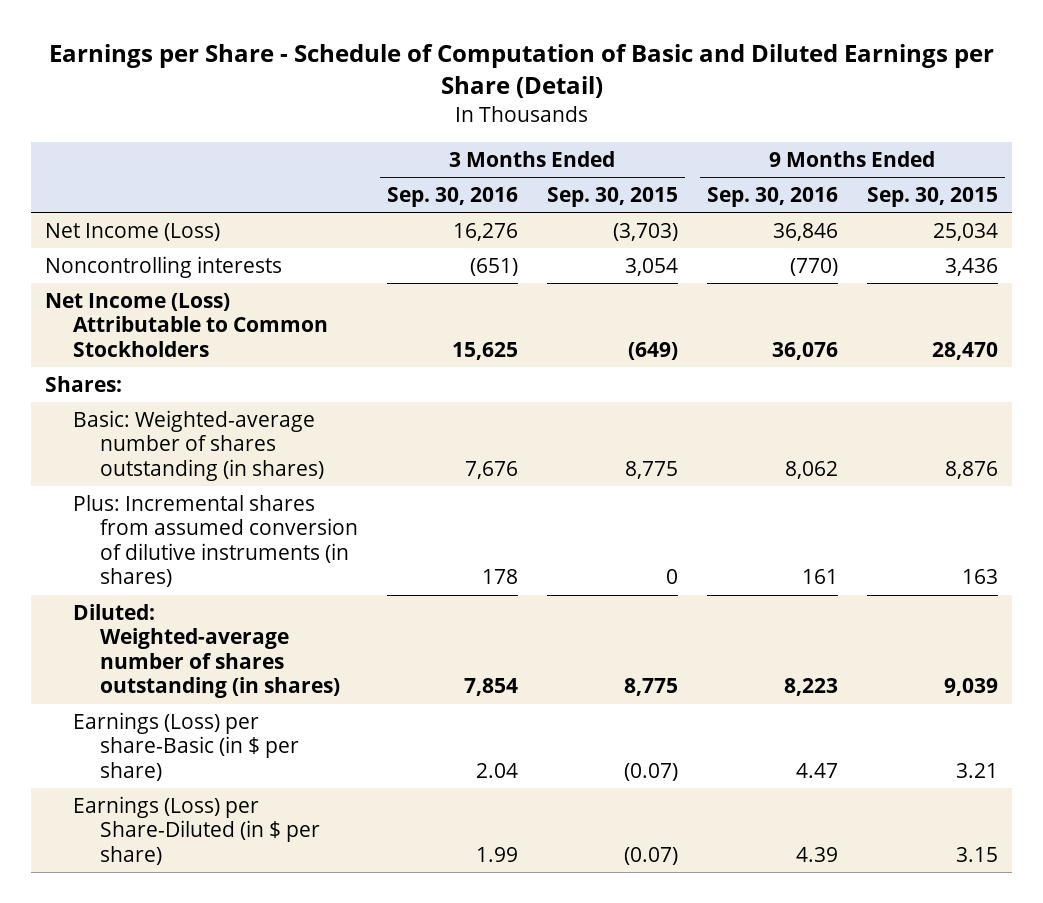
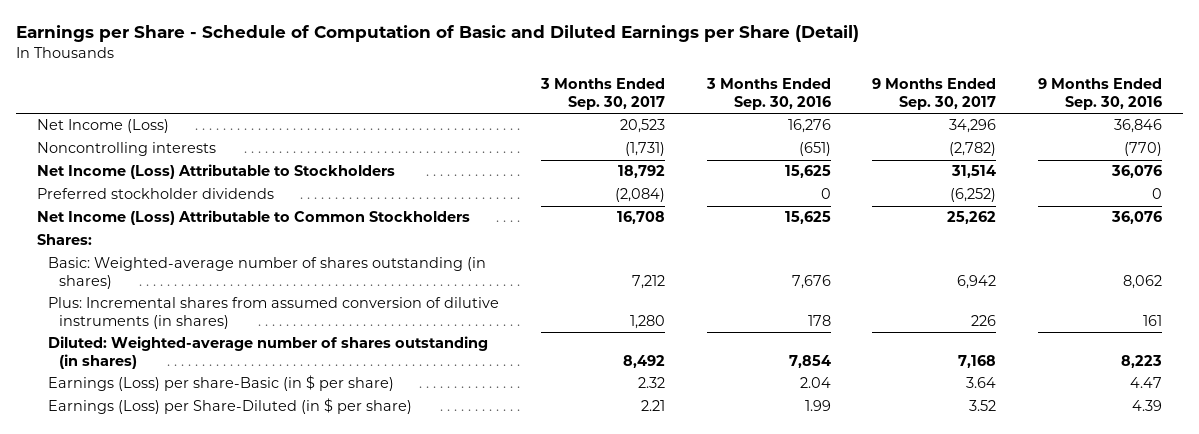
[546,186,678,207] Sep. 30, 2015 -> none
[866,186,998,207] Sep. 30, 2015 -> none
none -> [539,78,665,110] 3 Months Ended Sep. 30, 2017
none -> [872,78,997,110] 9 Months Ended Sep. 30, 2017
none -> [36,164,395,180] Net Income (Loss) Attributable to Stockholders
none -> [36,188,274,200] Preferred stockholder dividends

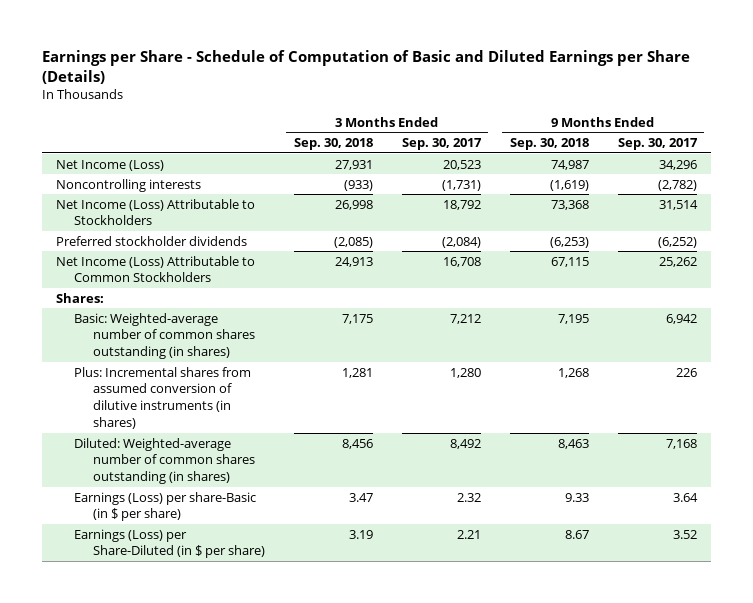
[15,25,859,43] Earnings per Share - Schedule of Computation of Basic and Diluted Earnings per Share (Detail) -> [41,49,690,84] Earnings per Share - Schedule of Computation of Basic and Diluted Earnings per Share (Details)
[705,78,831,110] 3 Months Ended Sep. 30, 2016 -> none
[1038,78,1163,110] 9 Months Ended Sep. 30, 2016 -> none
none -> [293,138,373,151] Sep. 30, 2018
none -> [509,138,589,151] Sep. 30, 2018
[47,257,486,290] Basic: Weighted-average number of shares outstanding (in shares) -> [74,312,255,360] Basic: Weighted-average number of common shares outstanding (in shares)
[47,336,488,370] Diluted: Weighted-average number of shares outstanding (in shares) -> [74,437,255,485] Diluted: Weighted-average number of common shares outstanding (in shares)

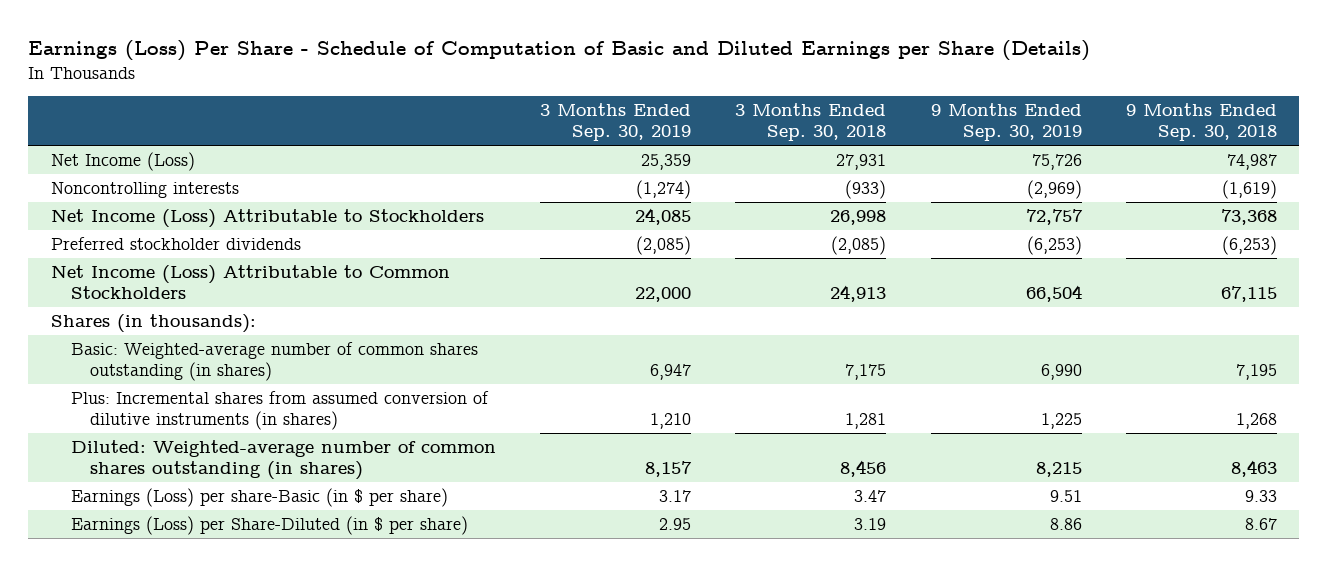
[41,49,690,84] Earnings per Share - Schedule of Computation of Basic and Diluted Earnings per Share (Details) -> [28,40,1091,62] Earnings (Loss) Per Share - Schedule of Computation of Basic and Diluted Earnings per Share (Details)
[401,138,482,151] Sep. 30, 2017 -> none
[617,138,698,151] Sep. 30, 2017 -> none
none -> [539,103,691,141] 3 Months Ended Sep. 30, 2019
none -> [930,103,1082,141] 9 Months Ended Sep. 30, 2019
[56,292,105,303] Shares: -> [50,314,256,334] Shares (in thousands):

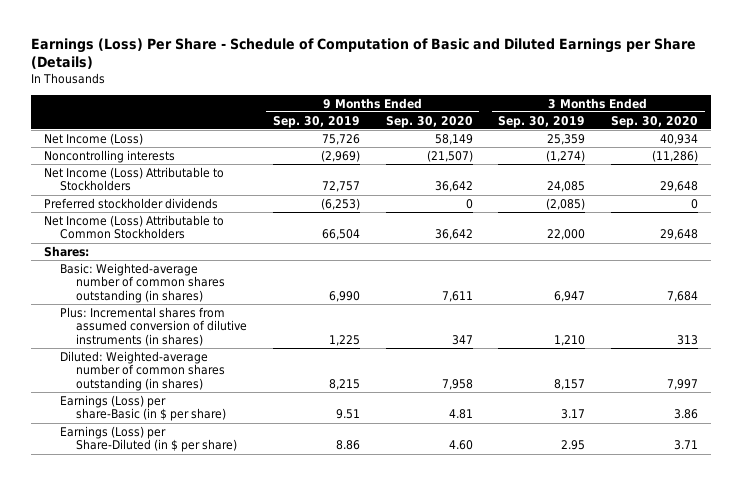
[735,103,887,141] 3 Months Ended Sep. 30, 2018 -> none
[1125,103,1277,141] 9 Months Ended Sep. 30, 2018 -> none
none -> [385,115,473,128] Sep. 30, 2020
none -> [611,115,699,128] Sep. 30, 2020
[50,314,256,334] Shares (in thousands): -> [43,245,89,257] Shares:

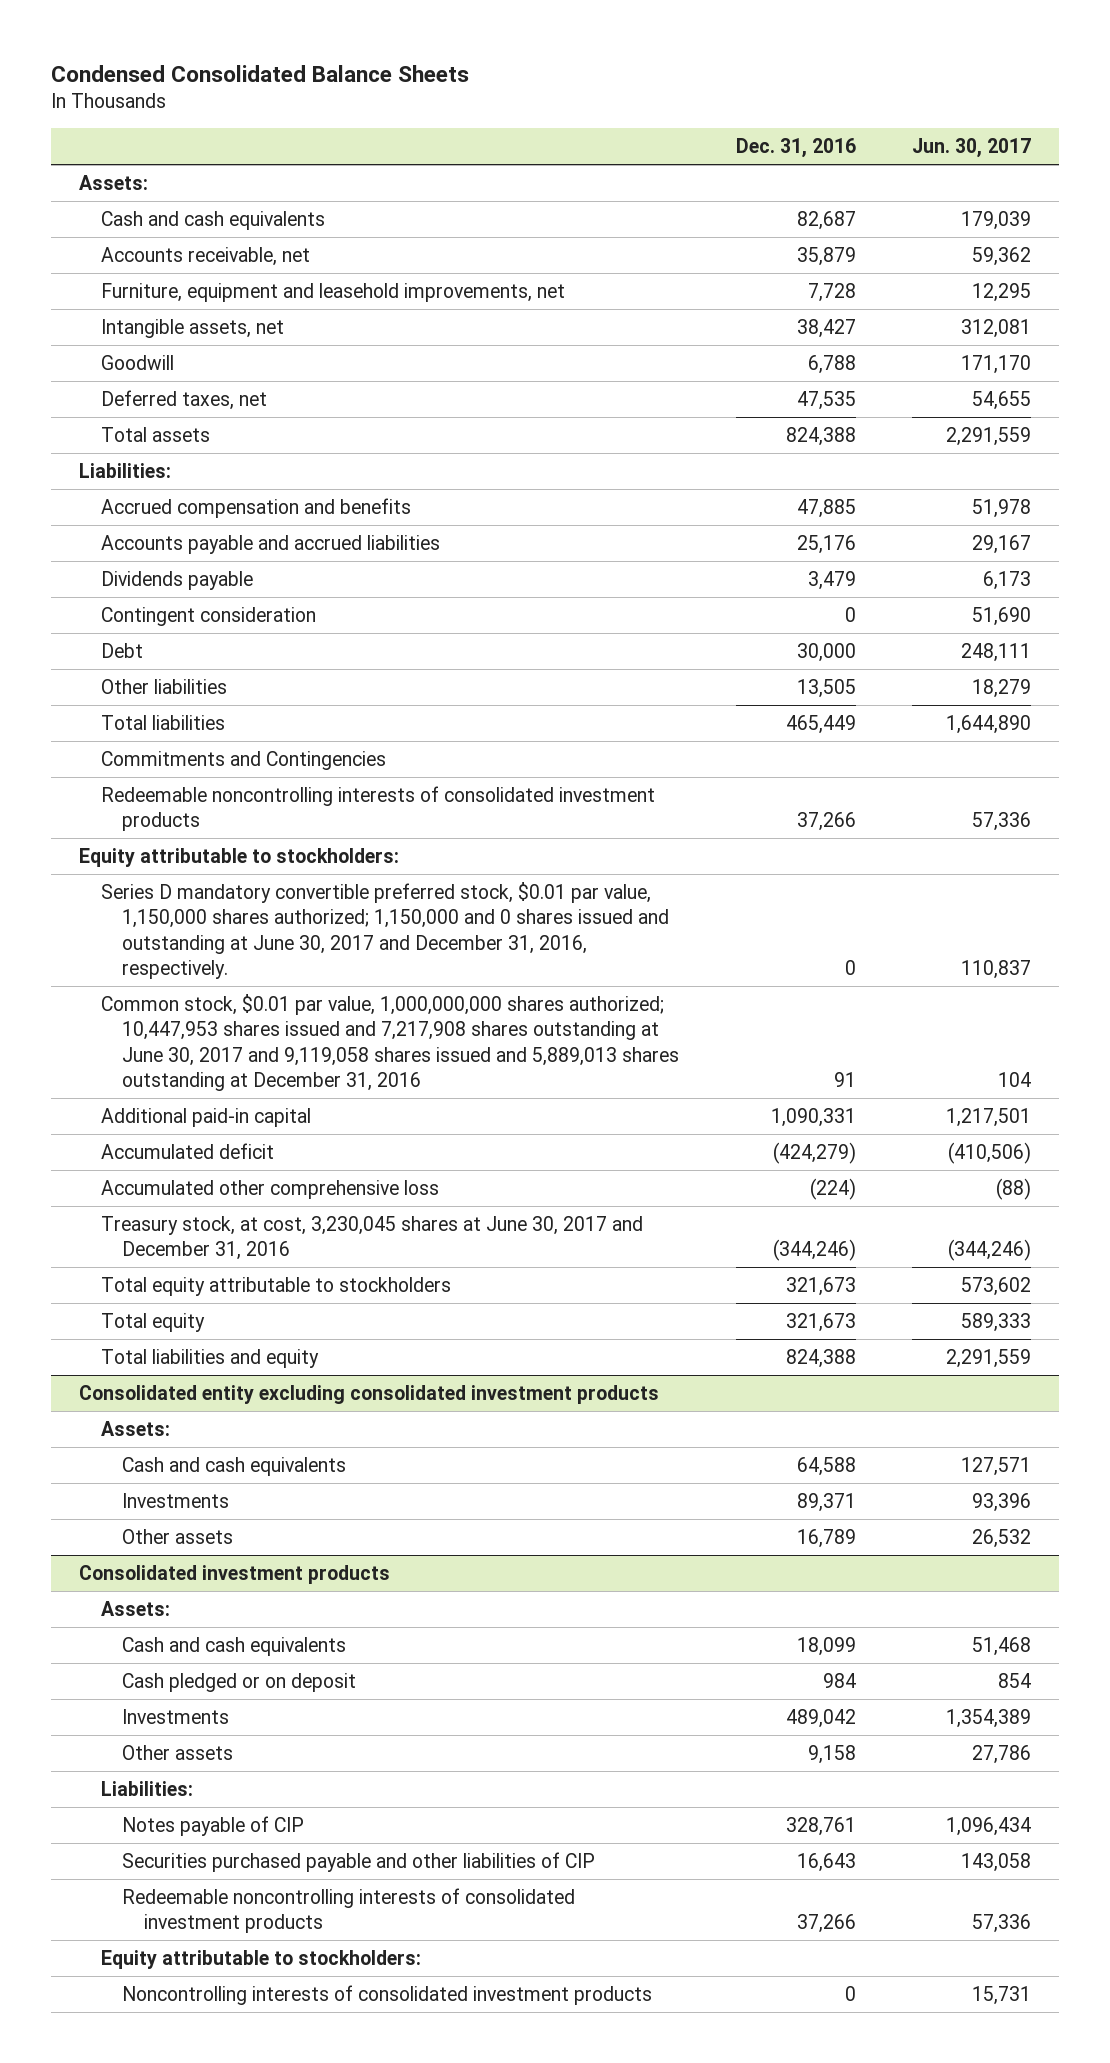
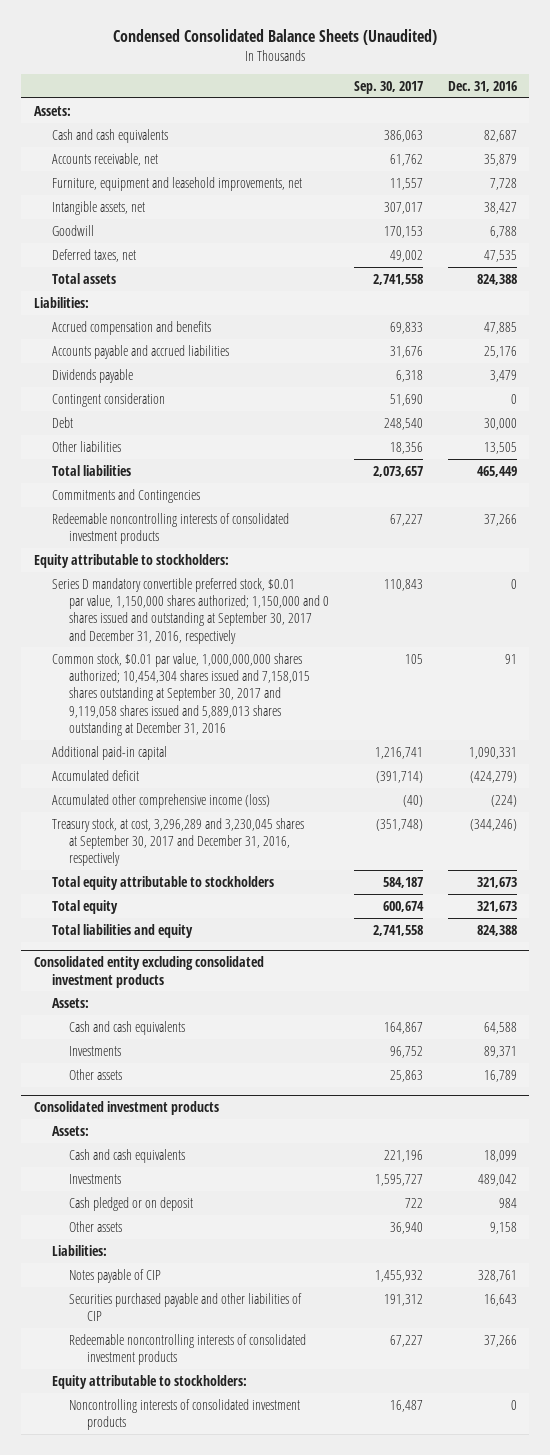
[51,64,470,82] Condensed Consolidated Balance Sheets -> [113,29,438,46] Condensed Consolidated Balance Sheets (Unaudited)
[911,138,1031,159] Jun. 30, 2017 -> none
none -> [353,80,423,94] Sep. 30, 2017
[100,881,670,980] Series D mandatory convertible preferred stock, $0.01 par value, 1,150,000 shares authorized; 1,150,000 and 0 shares issued and outstanding at June 30, 2017 and December 31, 2016, respectively. -> [51,577,330,644] Series D mandatory convertible preferred stock, $0.01 par value, 1,150,000 shares authorized; 1,150,000 and 0 shares issued and outstanding at September 30, 2017 and December 31, 2016, respectively
[100,993,680,1092] Common stock, $0.01 par value, 1,000,000,000 shares authorized; 10,447,953 shares issued and 7,217,908 shares outstanding at June 30, 2017 and 9,119,058 shares issued and 5,889,013 shares outstanding at December 31, 2016 -> [51,652,311,736] Common stock, $0.01 par value, 1,000,000,000 shares authorized; 10,454,304 shares issued and 7,158,015 shares outstanding at September 30, 2017 and 9,119,058 shares issued and 5,889,013 shares outstanding at December 31, 2016
[100,1179,439,1199] Accumulated other comprehensive loss -> [51,793,270,808] Accumulated other comprehensive income (loss)
[100,1215,643,1261] Treasury stock, at cost, 3,230,045 shares at June 30, 2017 and December 31, 2016 -> [51,817,304,867] Treasury stock, at cost, 3,296,289 and 3,230,045 shares at September 30, 2017 and December 31, 2016, respectively
[122,1672,357,1692] Cash pledged or on deposit -> [69,1196,194,1211] Cash pledged or on deposit

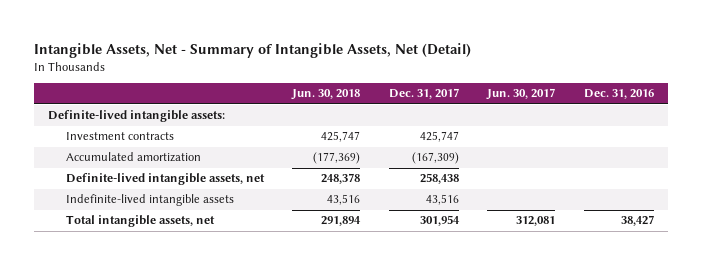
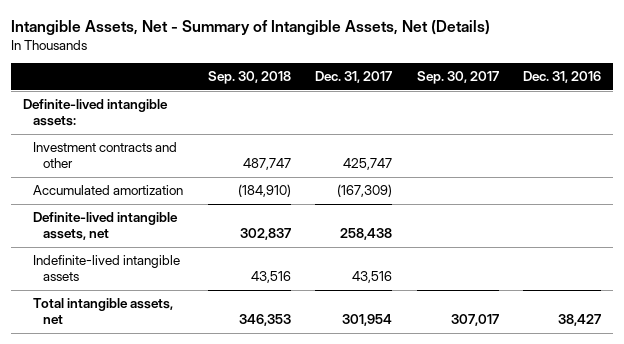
[34,42,472,58] Intangible Assets, Net - Summary of Intangible Assets, Net (Detail) -> [10,19,490,35] Intangible Assets, Net - Summary of Intangible Assets, Net (Details)
[291,89,361,101] Jun. 30, 2018 -> none
[486,88,556,101] Jun. 30, 2017 -> none
none -> [207,71,291,85] Sep. 30, 2018
none -> [416,71,499,85] Sep. 30, 2017
[65,132,174,141] Investment contracts -> [33,142,178,169] Investment contracts and other

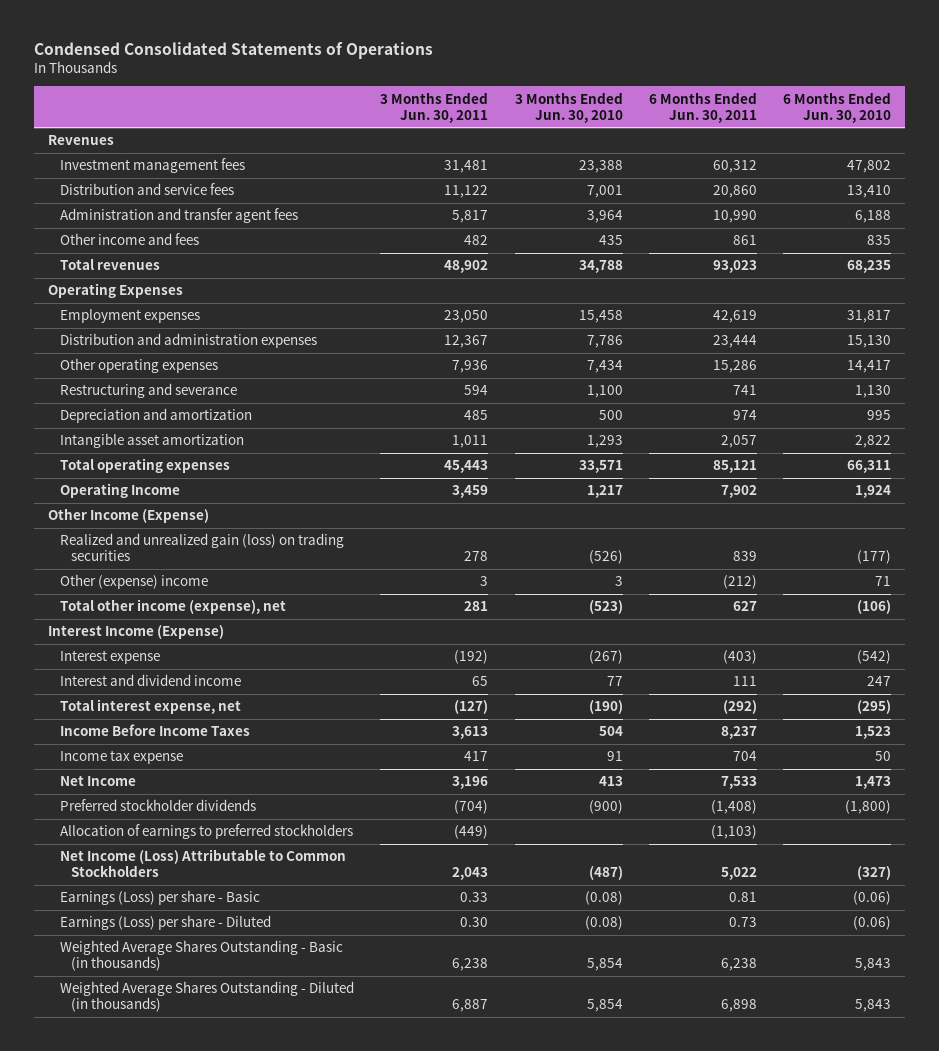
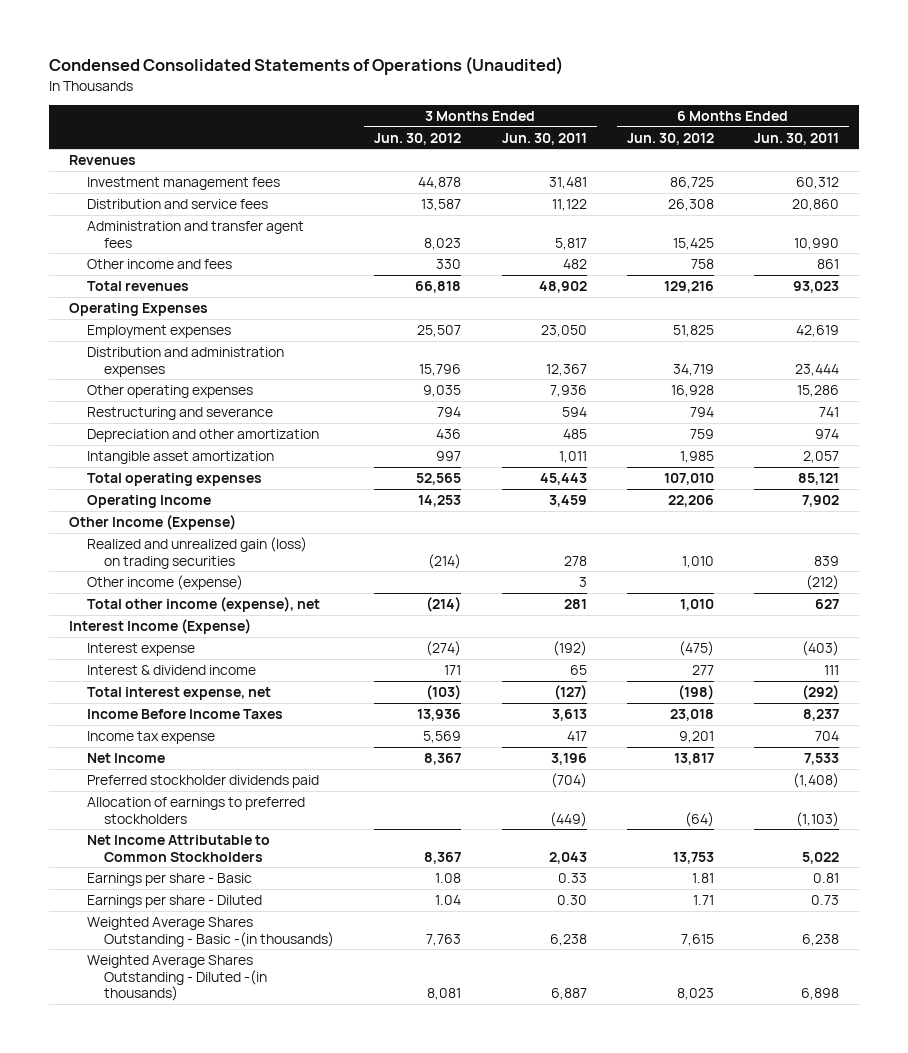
[34,42,434,60] Condensed Consolidated Statements of Operations -> [49,56,564,76] Condensed Consolidated Statements of Operations (Unaudited)
[514,91,623,123] 3 Months Ended Jun. 30, 2010 -> none
[783,91,892,123] 6 Months Ended Jun. 30, 2010 -> none
none -> [374,132,462,145] Jun. 30, 2012
none -> [626,132,714,145] Jun. 30, 2012
[59,408,252,424] Depreciation and amortization -> [86,429,319,443] Depreciation and other amortization
[59,574,208,590] Other (expense) income -> [86,575,243,591] Other income (expense)
[59,674,241,687] Interest and dividend income -> [86,665,256,676] Interest & dividend income
[59,799,256,812] Preferred stockholder dividends -> [86,775,319,789] Preferred stockholder dividends paid
[59,849,346,878] Net Income (Loss) Attributable to Common Stockholders -> [86,835,270,862] Net Income Attributable to Common Stockholders
[59,890,260,906] Earnings (Loss) per share - Basic -> [86,873,252,887] Earnings per share - Basic
[59,915,271,931] Earnings (Loss) per share - Diluted -> [86,895,262,909] Earnings per share - Diluted
[59,940,343,972] Weighted Average Shares Outstanding - Basic (in thousands) -> [86,917,335,947] Weighted Average Shares Outstanding - Basic -(in thousands)
[59,981,354,1013] Weighted Average Shares Outstanding - Diluted (in thousands) -> [86,955,268,1002] Weighted Average Shares Outstanding - Diluted -(in thousands)

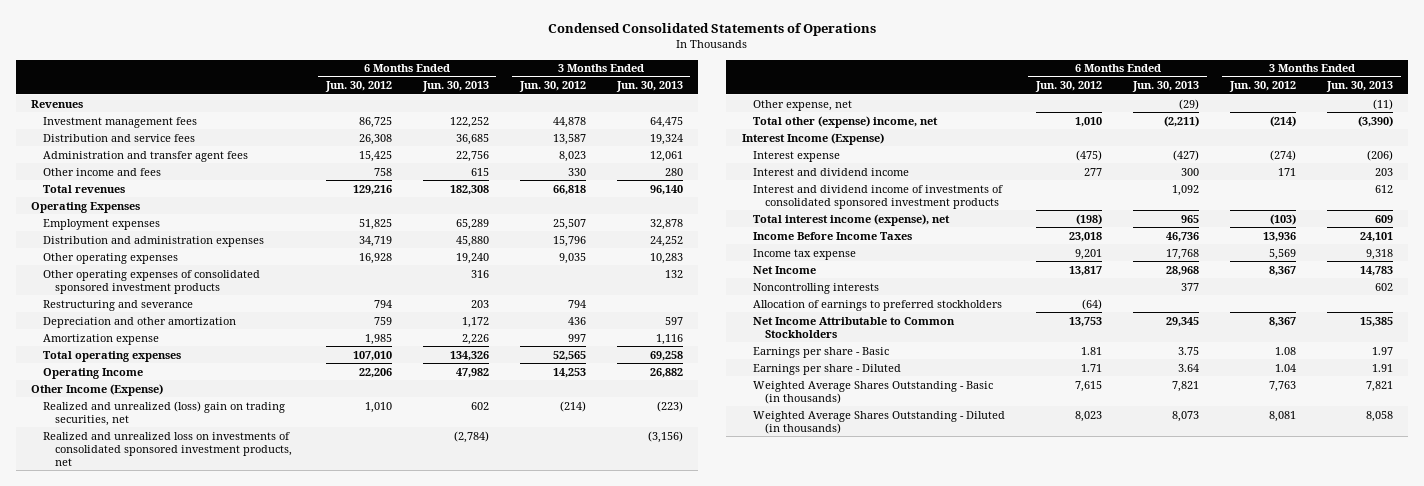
[49,56,564,76] Condensed Consolidated Statements of Operations (Unaudited) -> [548,23,877,37] Condensed Consolidated Statements of Operations
[501,132,587,145] Jun. 30, 2011 -> none
[753,132,839,145] Jun. 30, 2011 -> none
none -> [421,81,489,93] Jun. 30, 2013
none -> [615,81,683,93] Jun. 30, 2013
none -> [42,269,260,294] Other operating expenses of consolidated sponsored investment products
[86,451,274,465] Intangible asset amortization -> [42,333,159,345] Amortization expense
[86,537,307,569] Realized and unrealized gain (loss) on trading securities -> [42,400,285,426] Realized and unrealized (loss) gain on trading securities, net
none -> [42,431,292,466] Realized and unrealized loss on investments of consolidated sponsored investment products, net
[86,575,243,591] Other income (expense) -> [753,99,853,111] Other expense, net
[86,597,320,613] Total other income (expense), net -> [753,115,939,128] Total other (expense) income, net
[86,665,256,676] Interest & dividend income -> [753,167,910,176] Interest and dividend income
none -> [753,184,1004,209] Interest and dividend income of investments of consolidated sponsored investment products
[86,687,271,701] Total interest expense, net -> [753,213,951,226] Total interest income (expense), net
[86,775,319,789] Preferred stockholder dividends paid -> none
none -> [753,282,880,294] Noncontrolling interests
[86,917,335,947] Weighted Average Shares Outstanding - Basic -(in thousands) -> [753,380,994,404] Weighted Average Shares Outstanding - Basic (in thousands)
[86,955,268,1002] Weighted Average Shares Outstanding - Diluted -(in thousands) -> [753,410,1006,434] Weighted Average Shares Outstanding - Diluted (in thousands)

